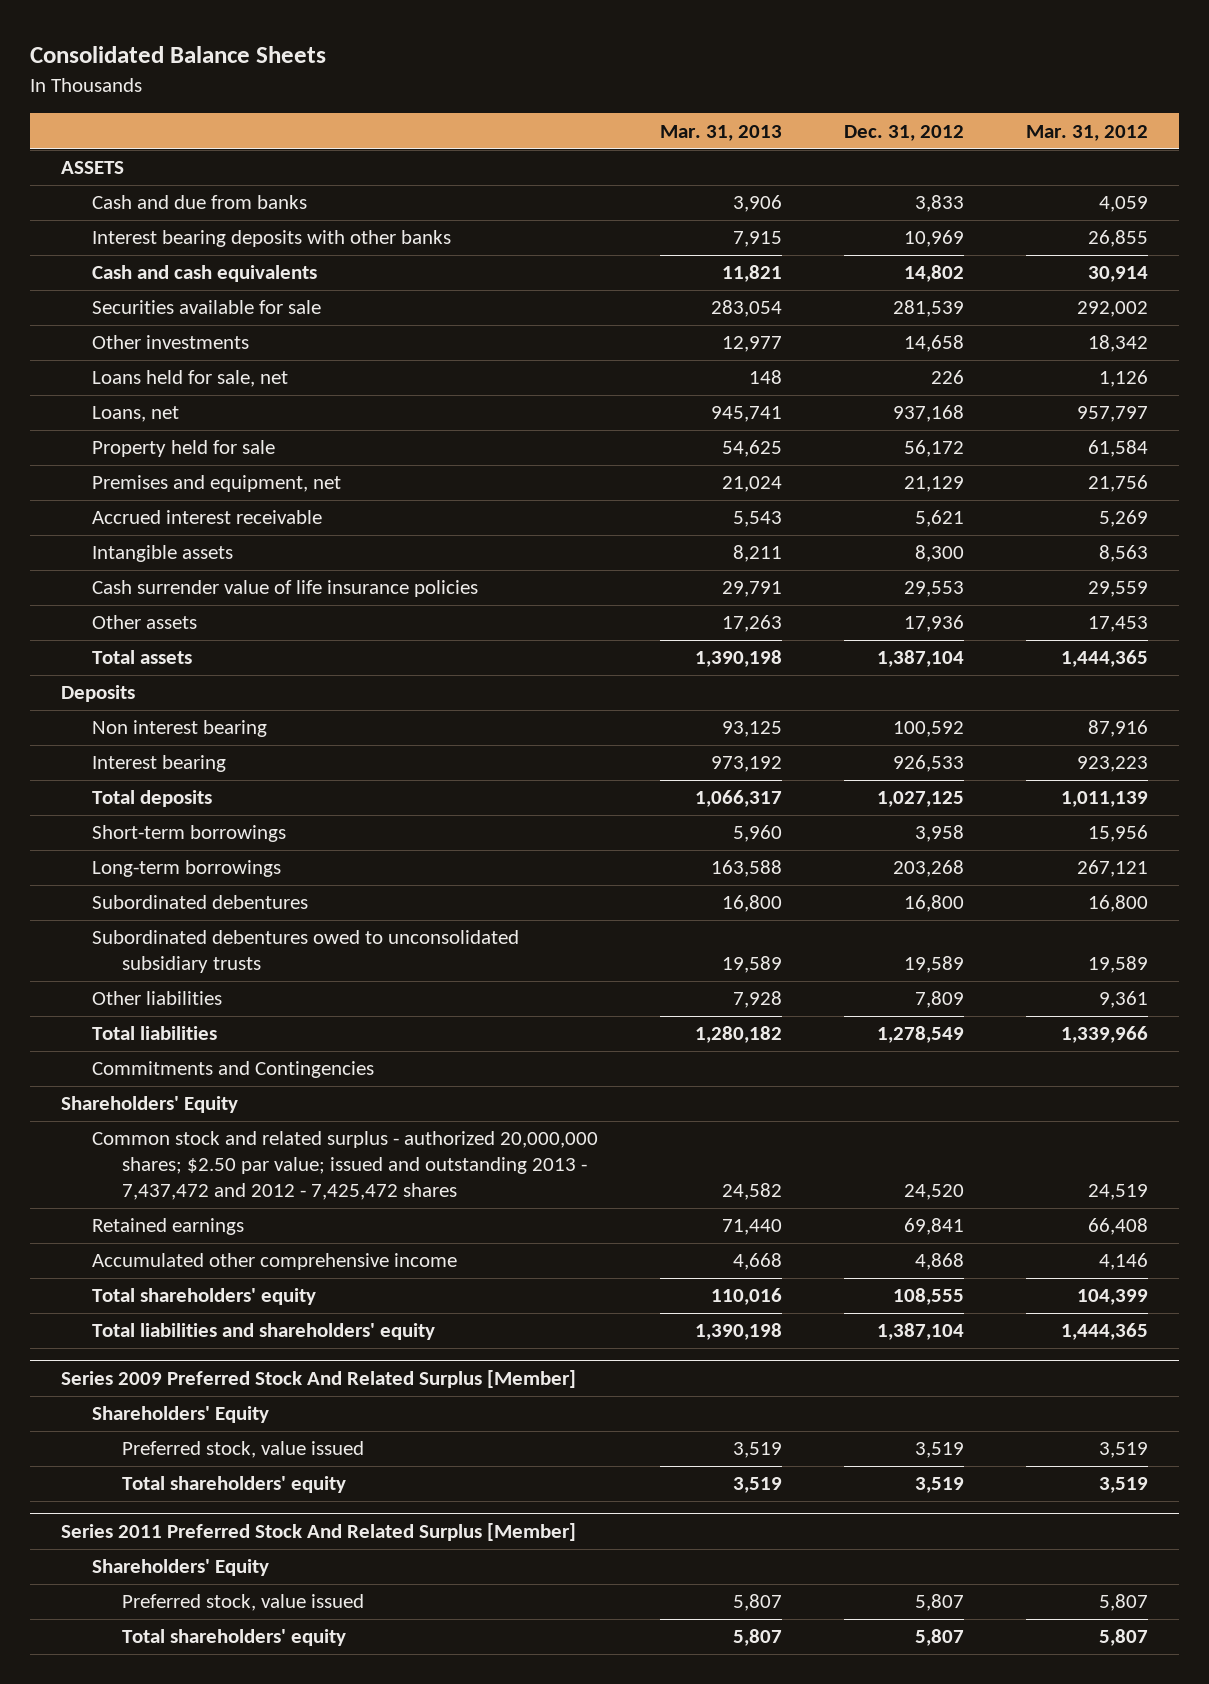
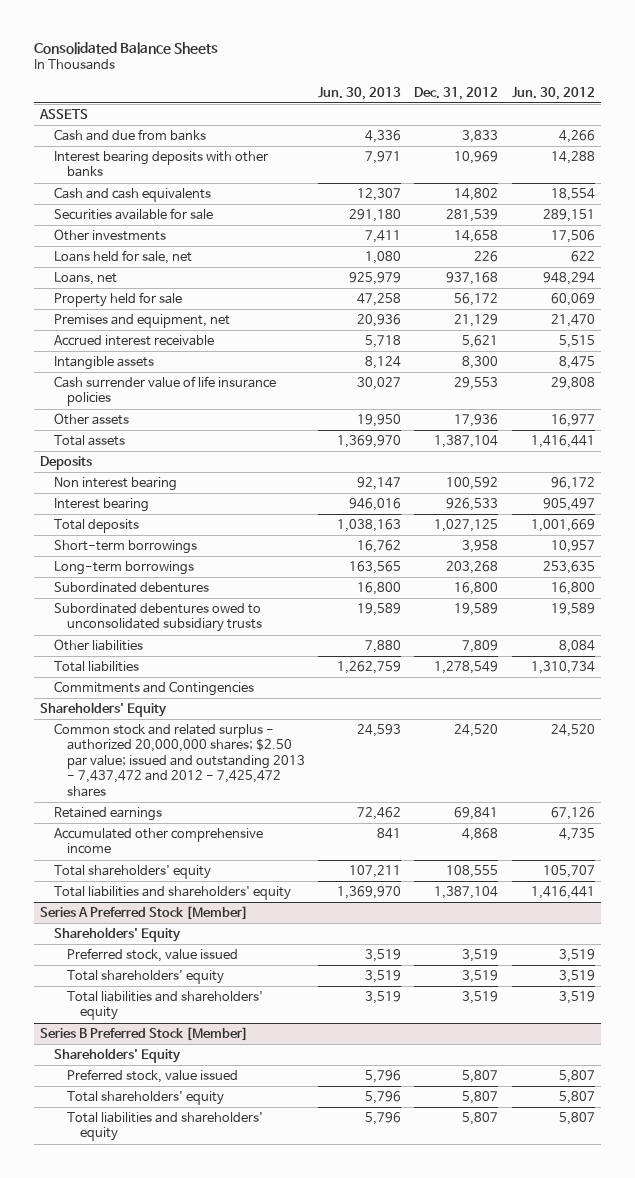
[659,124,782,141] Mar. 31, 2013 -> none
[1025,124,1148,141] Mar. 31, 2012 -> none
none -> [318,86,402,100] Jun. 30, 2013
none -> [511,86,595,100] Jun. 30, 2012
[61,1370,577,1389] Series 2009 Preferred Stock And Related Surplus [Member] -> none
none -> [40,905,249,920] Series A Preferred Stock [Member]
[61,1523,577,1542] Series 2011 Preferred Stock And Related Surplus [Member] -> none
none -> [67,990,264,1021] Total liabilities and shareholders' equity
none -> [40,1026,249,1041] Series B Preferred Stock [Member]
none -> [67,1111,264,1142] Total liabilities and shareholders' equity

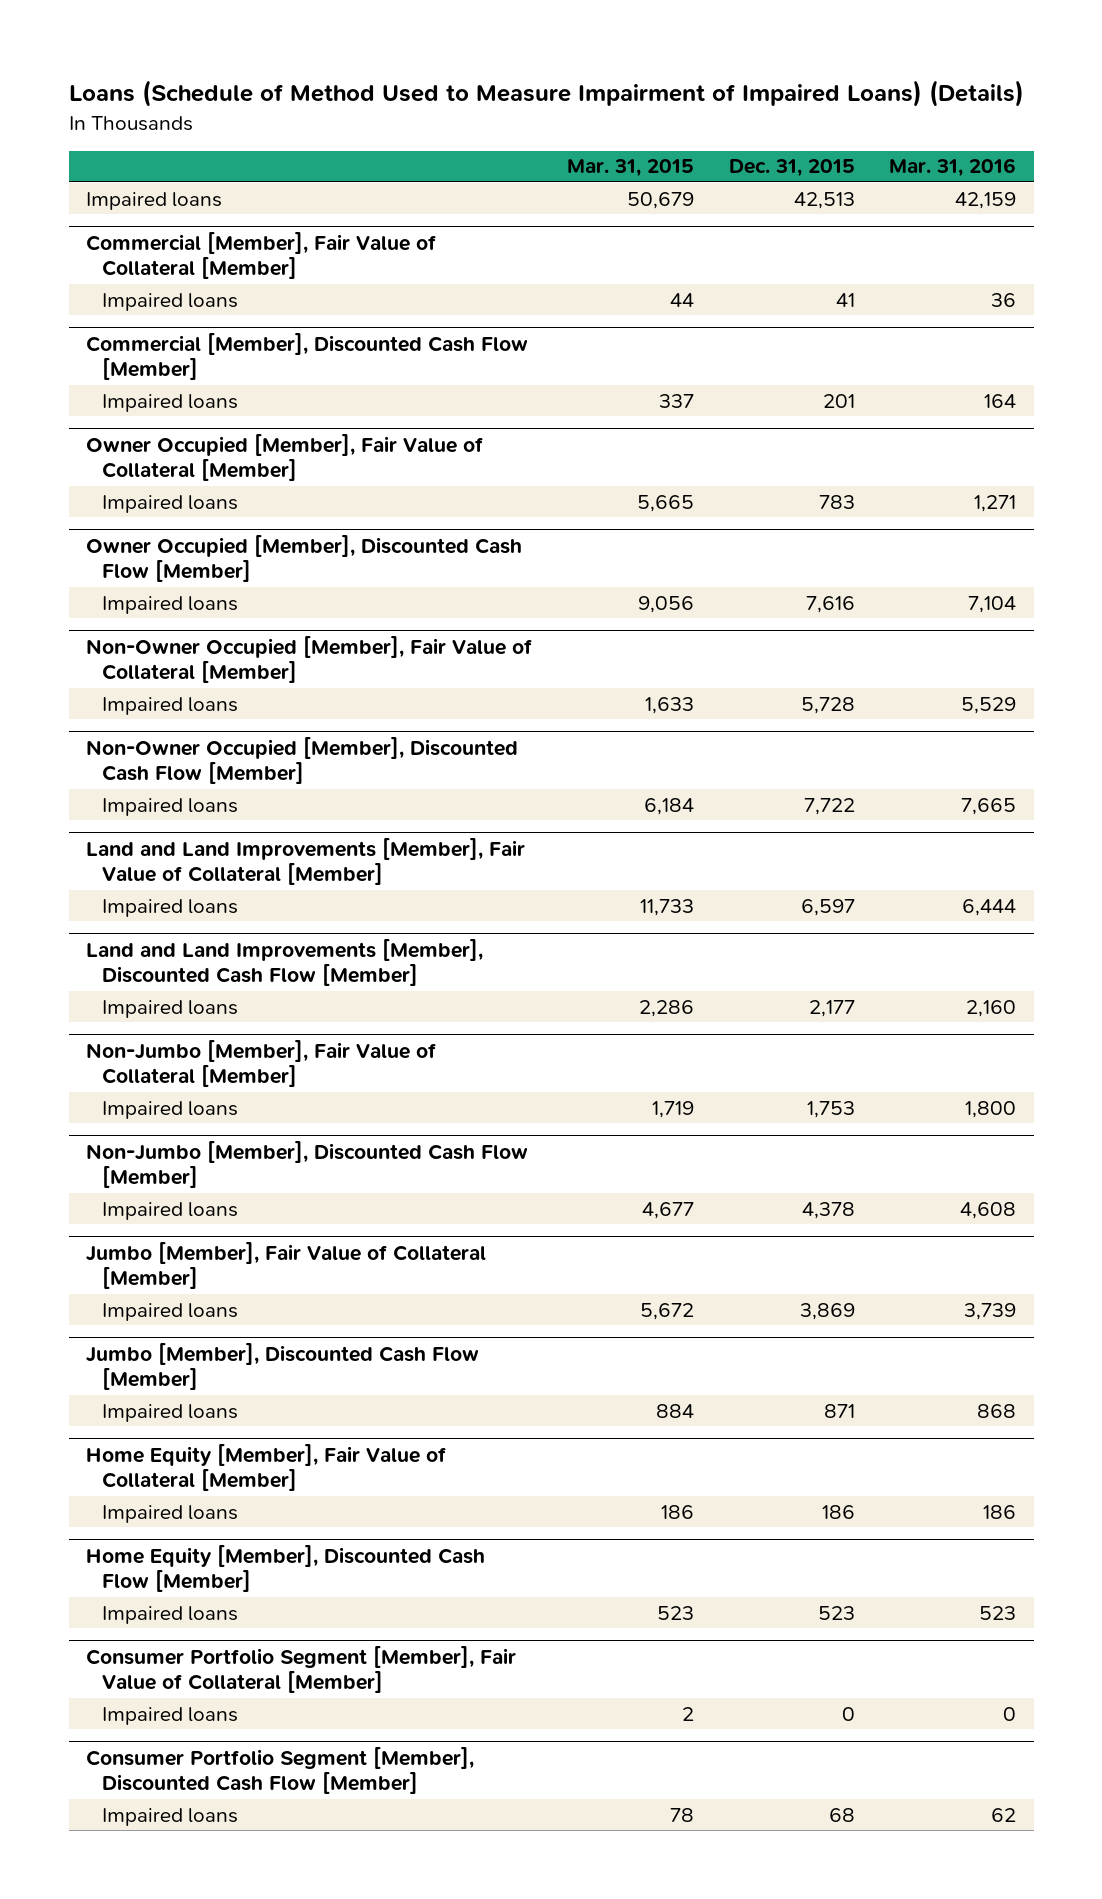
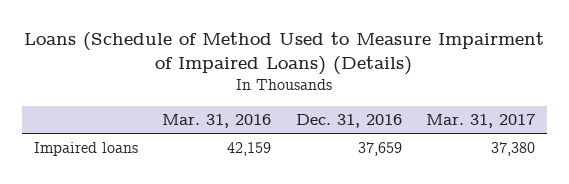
[566,159,694,178] Mar. 31, 2015 -> none
[728,159,855,178] Dec. 31, 2015 -> none
none -> [295,113,402,128] Dec. 31, 2016
none -> [425,113,535,128] Mar. 31, 2017
[85,231,437,280] Commercial [Member], Fair Value of Collateral [Member] -> none
[102,292,239,311] Impaired loans -> none
[85,332,528,381] Commercial [Member], Discounted Cash Flow [Member] -> none
[102,393,239,412] Impaired loans -> none
[85,433,484,482] Owner Occupied [Member], Fair Value of Collateral [Member] -> none
[102,494,239,513] Impaired loans -> none
[85,534,522,583] Owner Occupied [Member], Discounted Cash Flow [Member] -> none
[102,595,239,614] Impaired loans -> none
[85,635,533,684] Non-Owner Occupied [Member], Fair Value of Collateral [Member] -> none
[102,696,239,715] Impaired loans -> none
[85,736,518,785] Non-Owner Occupied [Member], Discounted Cash Flow [Member] -> none
[102,797,239,816] Impaired loans -> none
[85,837,525,886] Land and Land Improvements [Member], Fair Value of Collateral [Member] -> none
[102,898,239,917] Impaired loans -> none
[85,938,483,987] Land and Land Improvements [Member], Discounted Cash Flow [Member] -> none
[102,999,239,1018] Impaired loans -> none
[85,1039,437,1088] Non-Jumbo [Member], Fair Value of Collateral [Member] -> none
[102,1100,239,1119] Impaired loans -> none
[85,1140,528,1189] Non-Jumbo [Member], Discounted Cash Flow [Member] -> none
[102,1201,239,1220] Impaired loans -> none
[85,1241,486,1290] Jumbo [Member], Fair Value of Collateral [Member] -> none
[102,1302,239,1321] Impaired loans -> none
[85,1342,479,1391] Jumbo [Member], Discounted Cash Flow [Member] -> none
[102,1403,239,1422] Impaired loans -> none
[85,1443,447,1492] Home Equity [Member], Fair Value of Collateral [Member] -> none
[102,1504,239,1523] Impaired loans -> none
[85,1544,485,1593] Home Equity [Member], Discounted Cash Flow [Member] -> none
[102,1605,239,1624] Impaired loans -> none
[85,1645,516,1694] Consumer Portfolio Segment [Member], Fair Value of Collateral [Member] -> none
[102,1706,239,1725] Impaired loans -> none
[85,1746,474,1795] Consumer Portfolio Segment [Member], Discounted Cash Flow [Member] -> none
[102,1807,239,1826] Impaired loans -> none

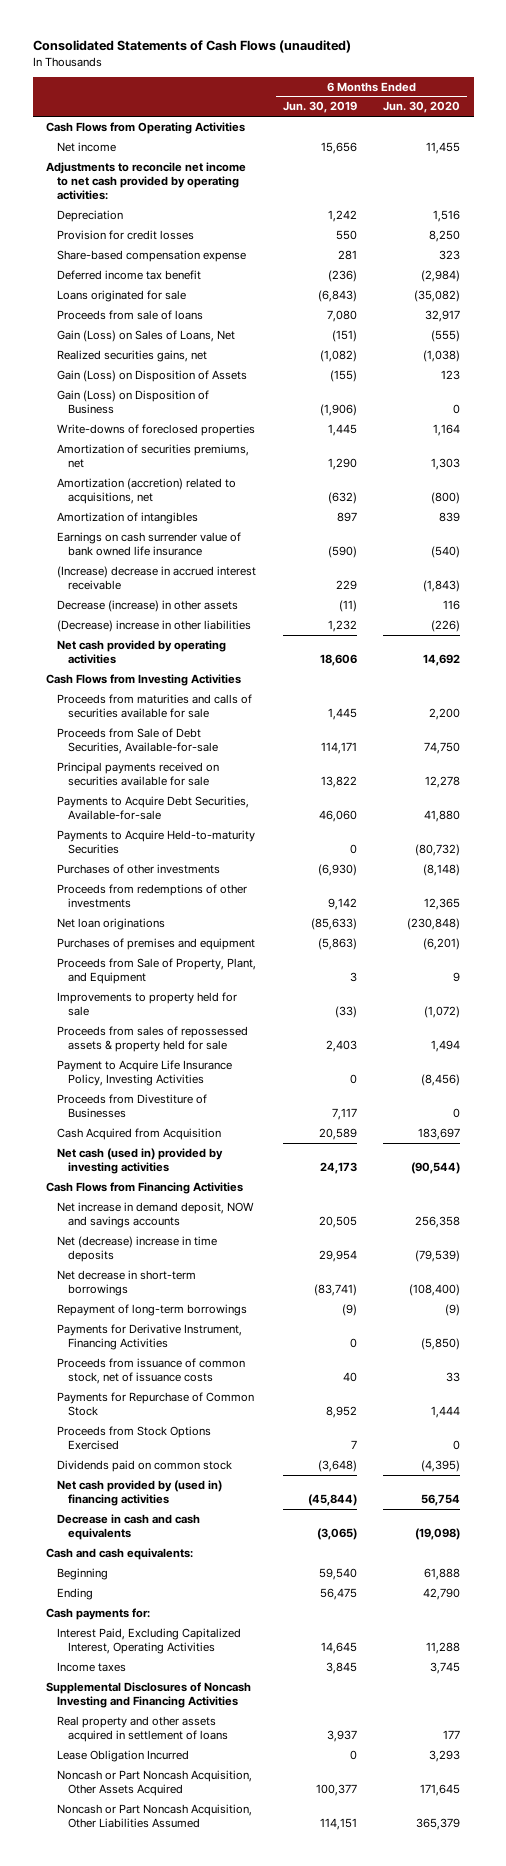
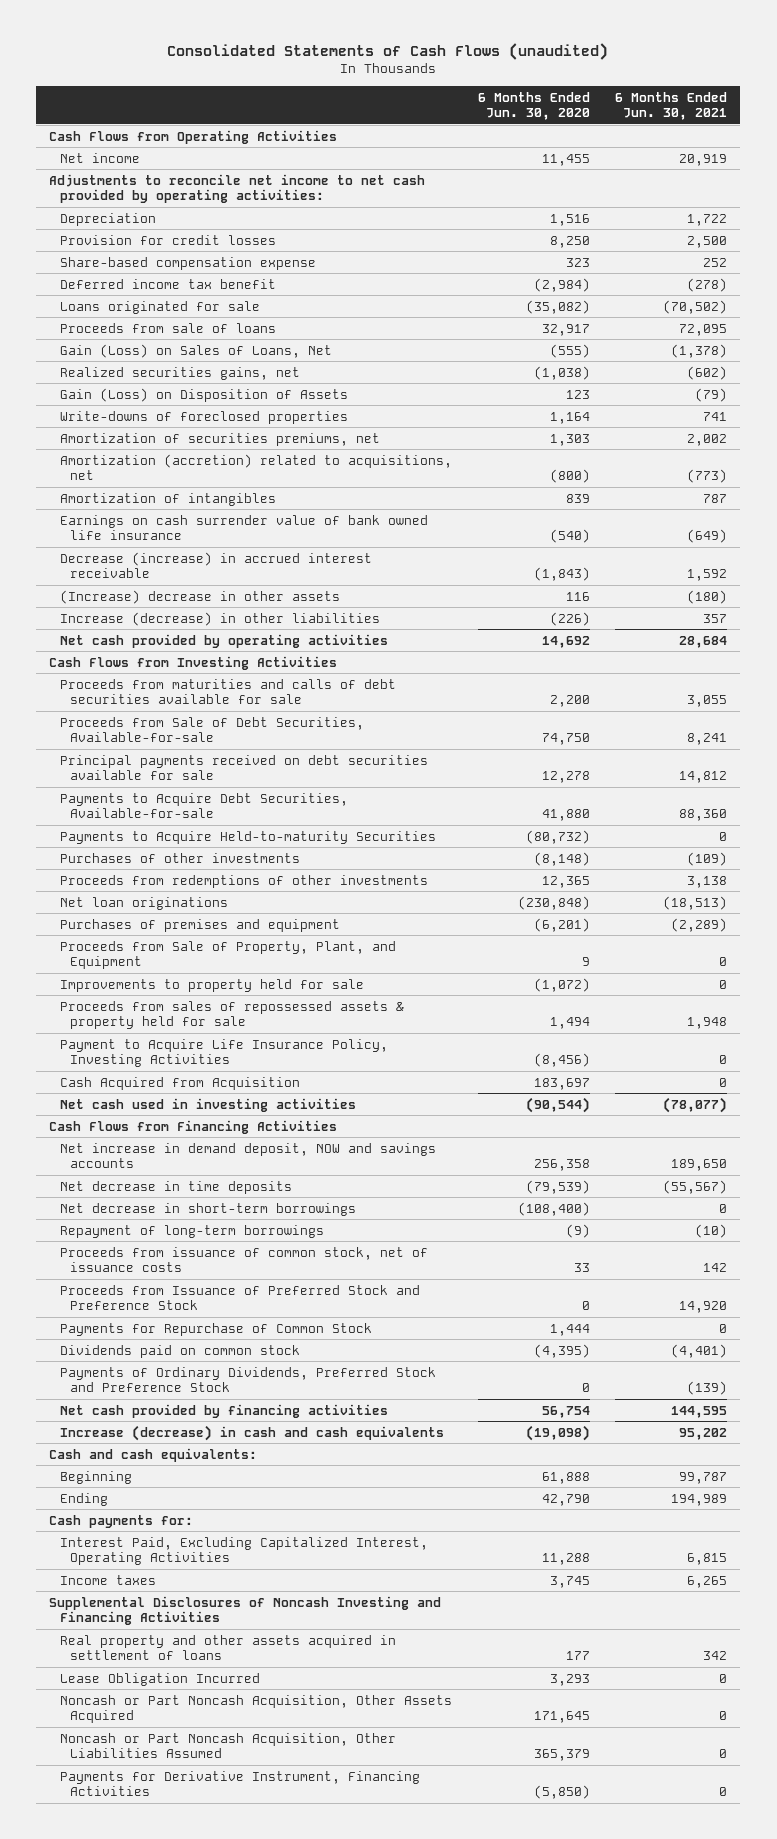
[282,101,357,114] Jun. 30, 2019 -> none
none -> [615,91,728,121] 6 Months Ended Jun. 30, 2021
[57,389,210,414] Gain (Loss) on Disposition of Business -> none
[57,565,257,590] (Increase) decrease in accrued interest receivable -> [59,551,372,578] Decrease (increase) in accrued interest receivable
[57,599,239,612] Decrease (increase) in other assets -> [59,589,340,604] (Increase) decrease in other assets
[57,619,252,632] (Decrease) increase in other liabilities -> [59,611,380,626] Increase (decrease) in other liabilities
[57,693,253,718] Proceeds from maturities and calls of securities available for sale -> [59,678,396,704] Proceeds from maturities and calls of debt securities available for sale
[57,761,220,786] Principal payments received on securities available for sale -> [59,754,428,780] Principal payments received on debt securities available for sale
[57,1093,208,1118] Proceeds from Divestiture of Businesses -> none
[57,1147,224,1174] Net cash (used in) provided by investing activities -> [59,1097,356,1112] Net cash used in investing activities
[57,1235,218,1262] Net (decrease) increase in time deposits -> [59,1180,292,1194] Net decrease in time deposits
none -> [59,1284,420,1310] Proceeds from Issuance of Preferred Stock and Preference Stock
[57,1425,212,1450] Proceeds from Stock Options Exercised -> none
none -> [59,1366,436,1392] Payments of Ordinary Dividends, Preferred Stock and Preference Stock
[57,1479,223,1506] Net cash provided by (used in) financing activities -> [59,1403,388,1418] Net cash provided by financing activities
[57,1513,201,1540] Decrease in cash and cash equivalents -> [59,1424,444,1441] Increase (decrease) in cash and cash equivalents
[57,1323,243,1350] Payments for Derivative Instrument, Financing Activities -> [59,1770,420,1796] Payments for Derivative Instrument, Financing Activities

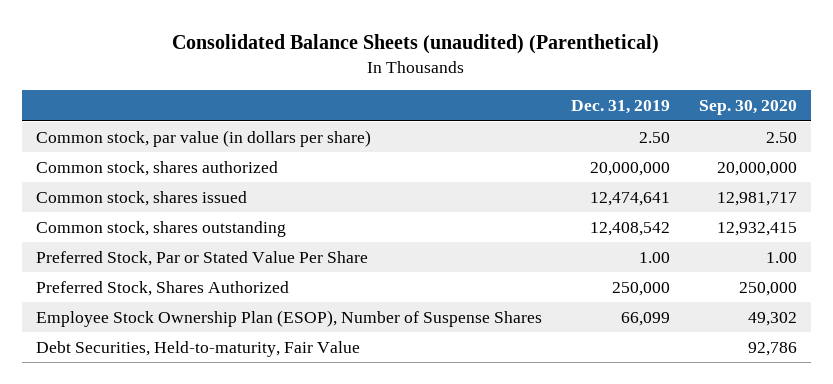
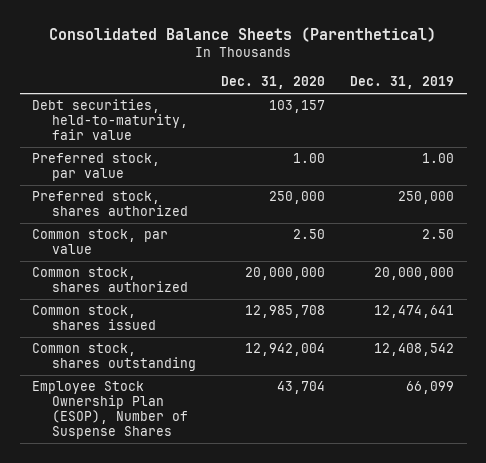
[172,34,660,55] Consolidated Balance Sheets (unaudited) (Parenthetical) -> [49,26,437,42] Consolidated Balance Sheets (Parenthetical)
[698,100,797,116] Sep. 30, 2020 -> none
none -> [221,76,326,90] Dec. 31, 2020
none -> [32,99,189,141] Debt securities, held-to-maturity, fair value
none -> [32,153,161,182] Preferred stock, par value
none -> [32,191,189,217] Preferred stock, shares authorized
[36,129,372,147] Common stock, par value (in dollars per share) -> [32,229,169,255] Common stock, par value
[36,250,369,266] Preferred Stock, Par or Stated Value Per Share -> none
[36,280,290,296] Preferred Stock, Shares Authorized -> none
[36,340,361,357] Debt Securities, Held-to-maturity, Fair Value -> none

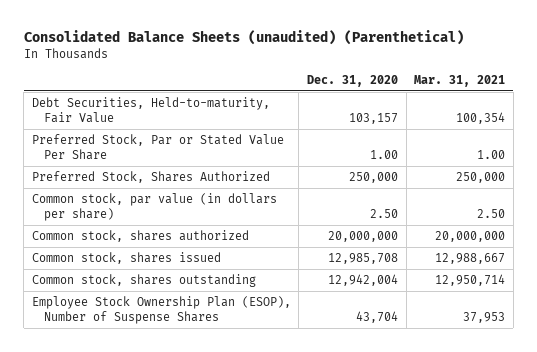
[49,26,437,42] Consolidated Balance Sheets (Parenthetical) -> [23,29,464,45] Consolidated Balance Sheets (unaudited) (Parenthetical)
[350,76,455,90] Dec. 31, 2019 -> none
none -> [414,75,506,88] Mar. 31, 2021
[32,99,189,141] Debt securities, held-to-maturity, fair value -> [31,96,270,123] Debt Securities, Held-to-maturity, Fair Value
[32,153,161,182] Preferred stock, par value -> [31,133,284,160] Preferred Stock, Par or Stated Value Per Share
[32,191,189,217] Preferred stock, shares authorized -> [31,170,270,183] Preferred Stock, Shares Authorized
[32,229,169,255] Common stock, par value -> [31,192,277,221] Common stock, par value (in dollars per share)

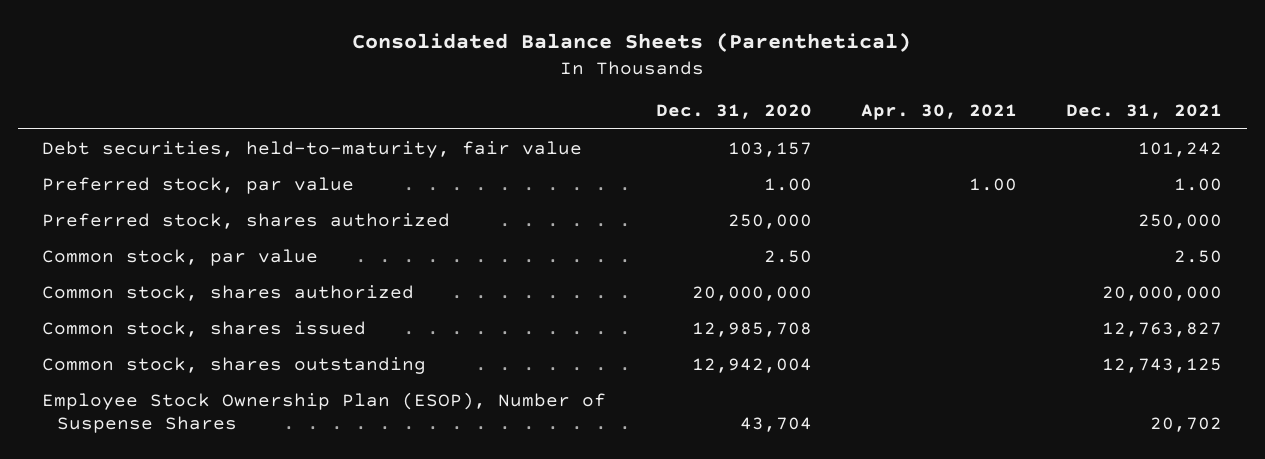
[23,29,464,45] Consolidated Balance Sheets (unaudited) (Parenthetical) -> [352,31,912,52] Consolidated Balance Sheets (Parenthetical)
[414,75,506,88] Mar. 31, 2021 -> none
none -> [860,104,1017,121] Apr. 30, 2021
none -> [1066,104,1223,120] Dec. 31, 2021
[31,96,270,123] Debt Securities, Held-to-maturity, Fair Value -> [42,140,583,158] Debt securities, held-to-maturity, fair value
[31,133,284,160] Preferred Stock, Par or Stated Value Per Share -> [42,176,355,194] Preferred stock, par value
[31,170,270,183] Preferred Stock, Shares Authorized -> [42,212,451,229] Preferred stock, shares authorized
[31,192,277,221] Common stock, par value (in dollars per share) -> [42,248,319,266] Common stock, par value

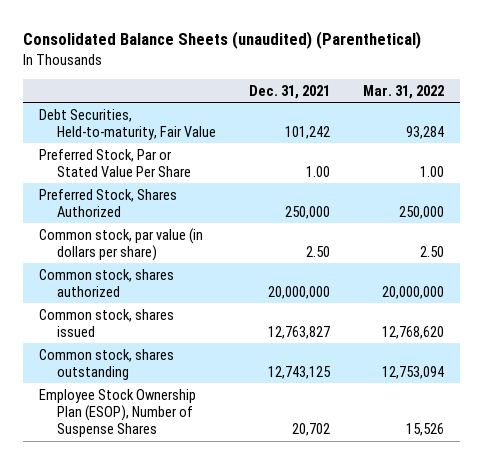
[352,31,912,52] Consolidated Balance Sheets (Parenthetical) -> [22,31,421,50] Consolidated Balance Sheets (unaudited) (Parenthetical)
[655,104,812,120] Dec. 31, 2020 -> none
[860,104,1017,121] Apr. 30, 2021 -> none
none -> [362,85,444,100] Mar. 31, 2022
[42,140,583,158] Debt securities, held-to-maturity, fair value -> [39,108,217,141] Debt Securities, Held-to-maturity, Fair Value
[42,176,355,194] Preferred stock, par value -> [39,148,192,178] Preferred Stock, Par or Stated Value Per Share
[42,212,451,229] Preferred stock, shares authorized -> [39,188,178,218] Preferred Stock, Shares Authorized
[42,248,319,266] Common stock, par value -> [39,227,204,262] Common stock, par value (in dollars per share)

